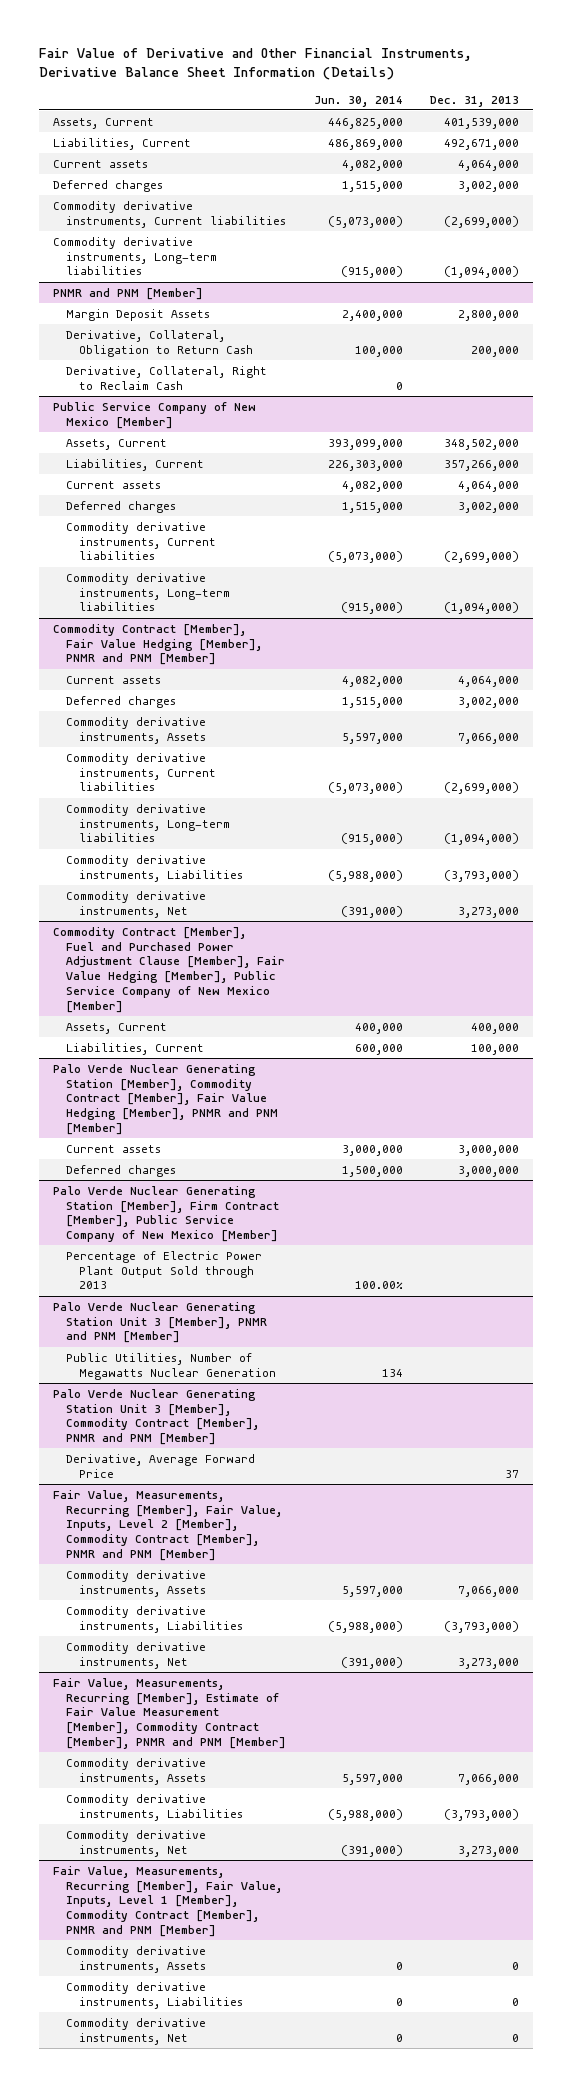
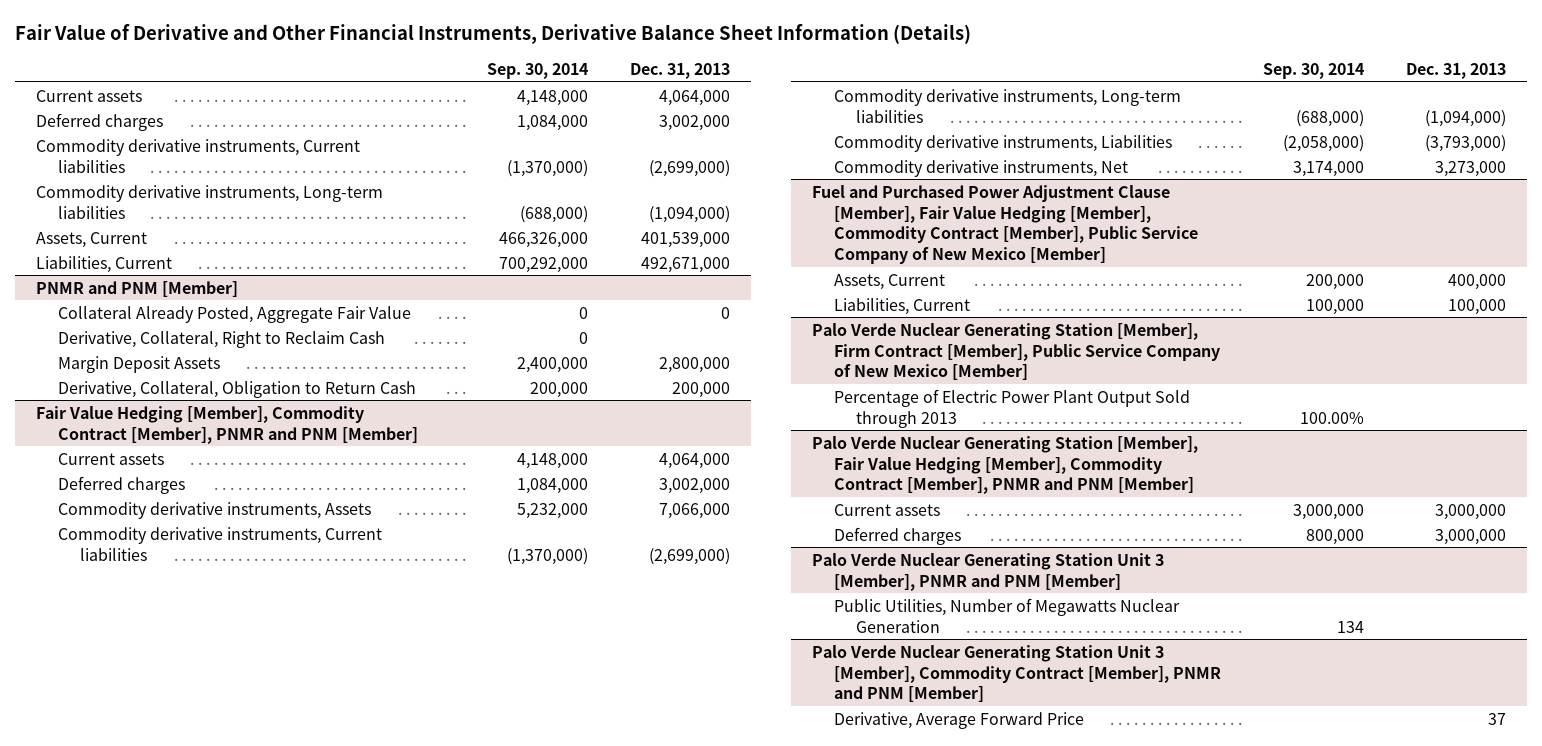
[313,95,403,107] Jun. 30, 2014 -> none
none -> [486,63,588,80] Sep. 30, 2014
[52,117,154,129] Assets, Current -> [36,231,148,248] Assets, Current
[52,137,191,150] Liabilities, Current -> [36,255,173,273] Liabilities, Current
none -> [58,305,412,323] Collateral Already Posted, Aggregate Fair Value
[65,365,267,390] Derivative, Collateral, Right to Reclaim Cash -> [58,330,386,348] Derivative, Collateral, Right to Reclaim Cash
[52,401,256,429] Public Service Company of New Mexico [Member] -> none
[65,438,167,450] Assets, Current -> none
[65,458,204,471] Liabilities, Current -> none
[65,480,161,489] Current assets -> none
[65,500,176,513] Deferred charges -> none
[65,521,216,561] Commodity derivative instruments, Current liabilities -> none
[65,572,230,612] Commodity derivative instruments, Long-term liabilities -> none
[52,623,262,666] Commodity Contract [Member], Fair Value Hedging [Member], PNMR and PNM [Member] -> [36,405,419,444] Fair Value Hedging [Member], Commodity Contract [Member], PNMR and PNM [Member]
[52,926,285,1013] Commodity Contract [Member], Fuel and Purchased Power Adjustment Clause [Member], Fair Value Hedging [Member], Public Service Company of New Mexico [Member] -> [812,184,1198,265] Fuel and Purchased Power Adjustment Clause [Member], Fair Value Hedging [Member], Commodity Contract [Member], Public Service Company of New Mexico [Member]
[52,1063,278,1135] Palo Verde Nuclear Generating Station [Member], Commodity Contract [Member], Fair Value Hedging [Member], PNMR and PNM [Member] -> none
[65,1144,161,1153] Current assets -> none
[65,1164,176,1177] Deferred charges -> none
none -> [812,435,1199,495] Palo Verde Nuclear Generating Station [Member], Fair Value Hedging [Member], Commodity Contract [Member], PNMR and PNM [Member]
none -> [833,503,940,516] Current assets
none -> [833,526,961,545] Deferred charges
[52,1489,282,1561] Fair Value, Measurements, Recurring [Member], Fair Value, Inputs, Level 2 [Member], Commodity Contract [Member], PNMR and PNM [Member] -> none
[65,1569,206,1597] Commodity derivative instruments, Assets -> none
[65,1605,243,1633] Commodity derivative instruments, Liabilities -> none
[65,1641,206,1669] Commodity derivative instruments, Net -> none
[52,1677,286,1749] Fair Value, Measurements, Recurring [Member], Estimate of Fair Value Measurement [Member], Commodity Contract [Member], PNMR and PNM [Member] -> none
[65,1757,206,1785] Commodity derivative instruments, Assets -> none
[65,1793,243,1821] Commodity derivative instruments, Liabilities -> none
[65,1829,206,1857] Commodity derivative instruments, Net -> none
[52,1865,282,1937] Fair Value, Measurements, Recurring [Member], Fair Value, Inputs, Level 1 [Member], Commodity Contract [Member], PNMR and PNM [Member] -> none
[65,1945,206,1973] Commodity derivative instruments, Assets -> none
[65,1981,243,2009] Commodity derivative instruments, Liabilities -> none
[65,2017,206,2045] Commodity derivative instruments, Net -> none

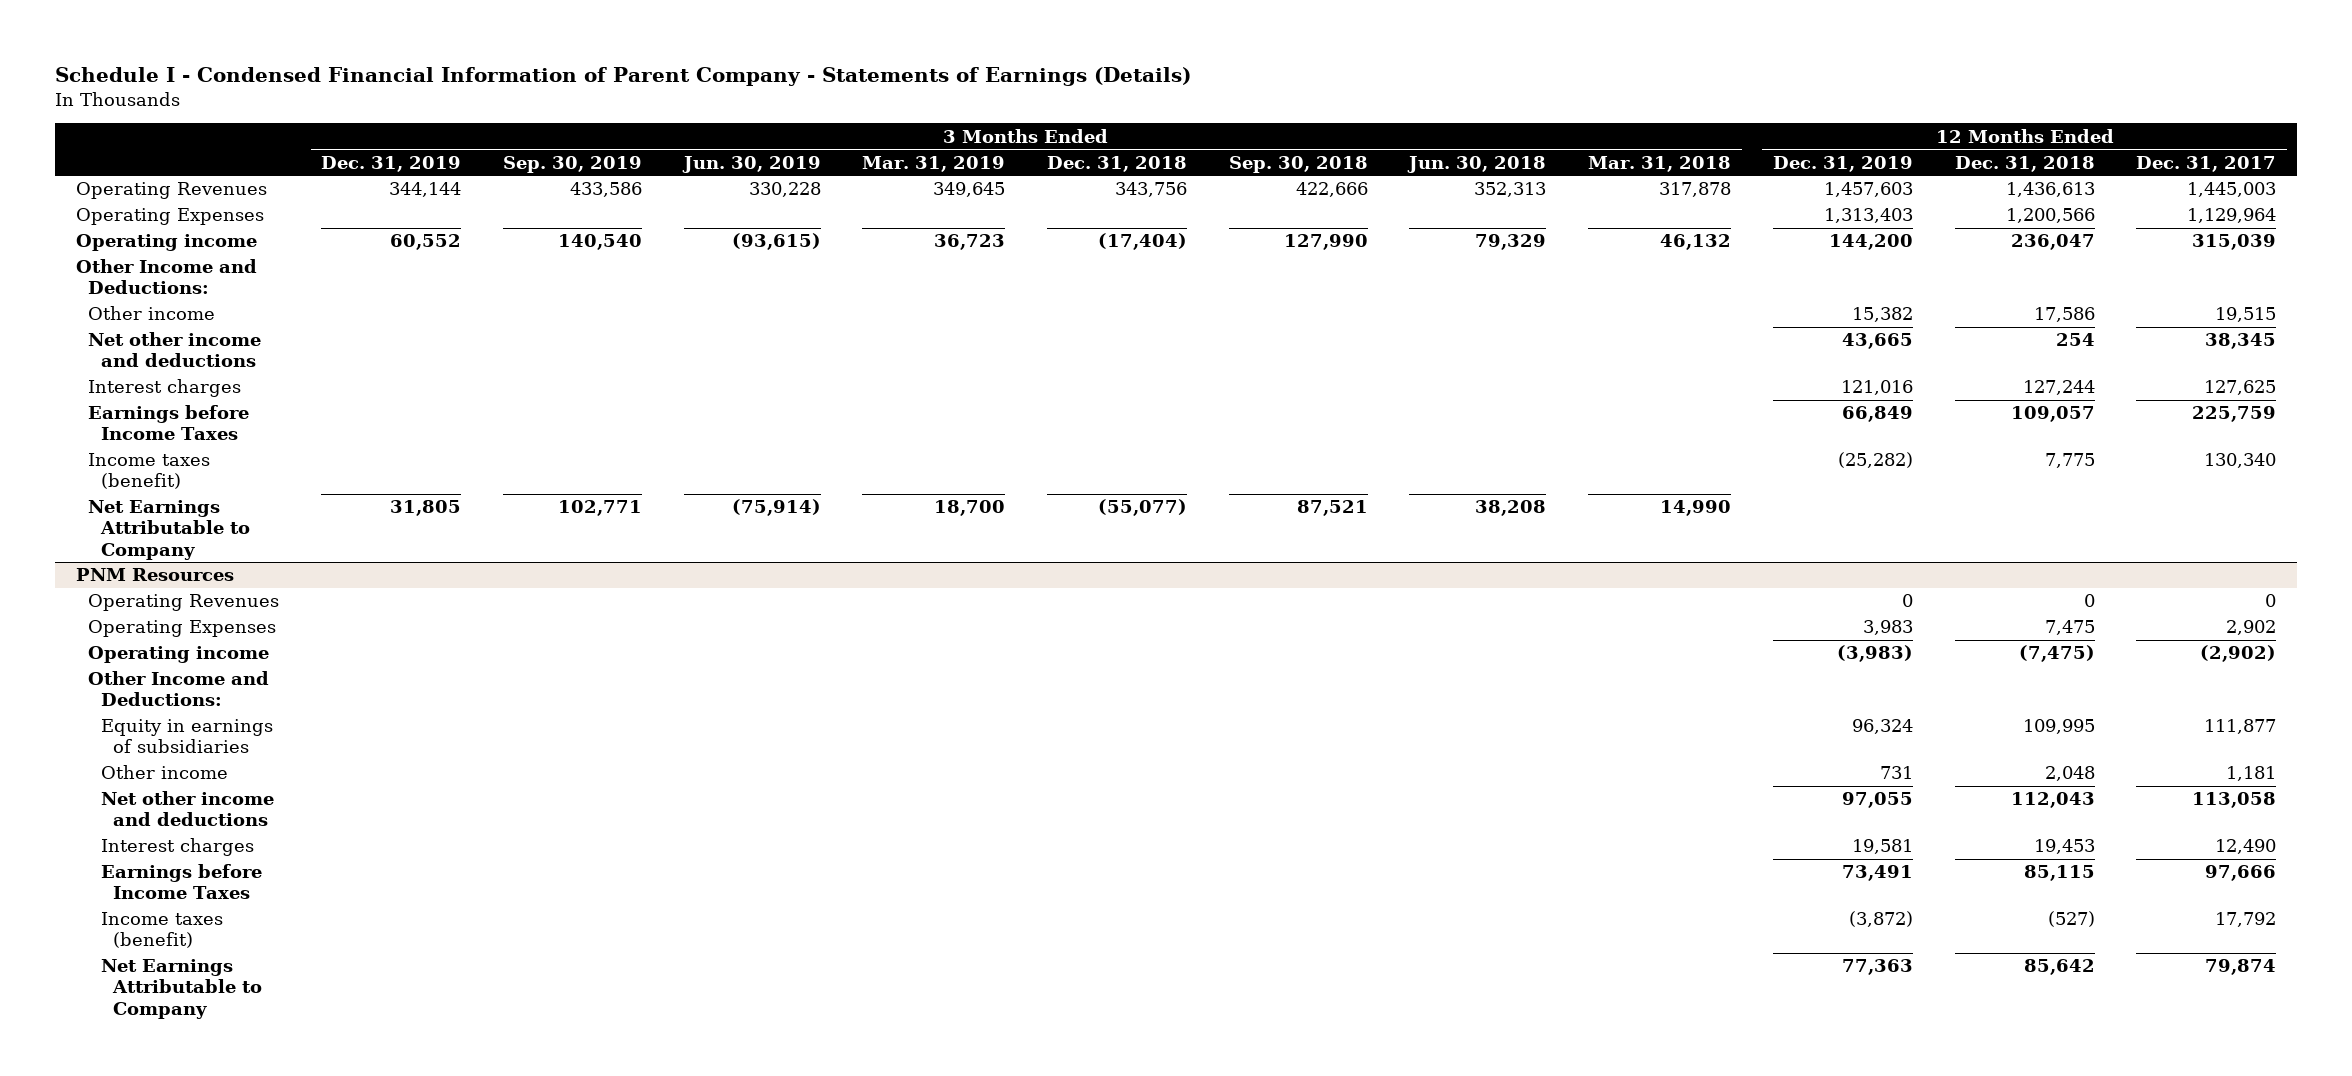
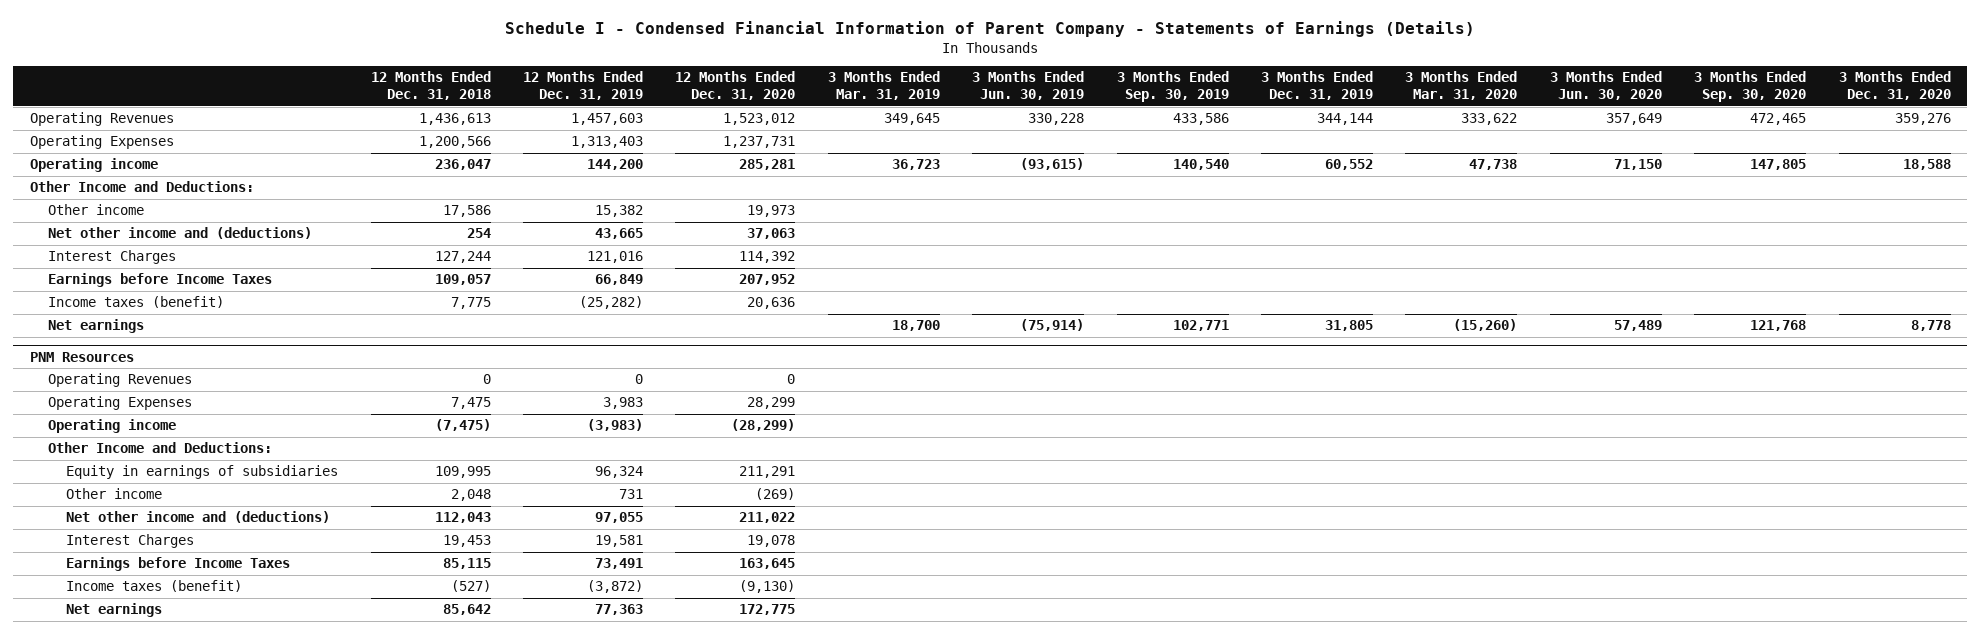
[1046,155,1187,172] Dec. 31, 2018 -> none
[1228,155,1368,173] Sep. 30, 2018 -> none
[1407,155,1547,173] Jun. 30, 2018 -> none
[1588,155,1732,172] Mar. 31, 2018 -> none
[2136,155,2277,172] Dec. 31, 2017 -> none
none -> [675,71,796,101] 12 Months Ended Dec. 31, 2020
none -> [1405,71,1518,101] 3 Months Ended Mar. 31, 2020
none -> [1549,71,1662,101] 3 Months Ended Jun. 30, 2020
none -> [1694,71,1807,103] 3 Months Ended Sep. 30, 2020
none -> [1838,71,1951,101] 3 Months Ended Dec. 31, 2020
[88,332,262,368] Net other income and deductions -> [47,227,312,240] Net other income and (deductions)
[88,379,242,398] Interest charges -> [47,250,176,265] Interest Charges
[88,500,250,560] Net Earnings Attributable to Company -> [47,319,144,334] Net earnings
[100,791,274,827] Net other income and deductions -> [66,511,331,524] Net other income and (deductions)
[100,838,254,857] Interest charges -> [66,534,195,549] Interest Charges
[100,959,263,1019] Net Earnings Attributable to Company -> [66,603,163,618] Net earnings

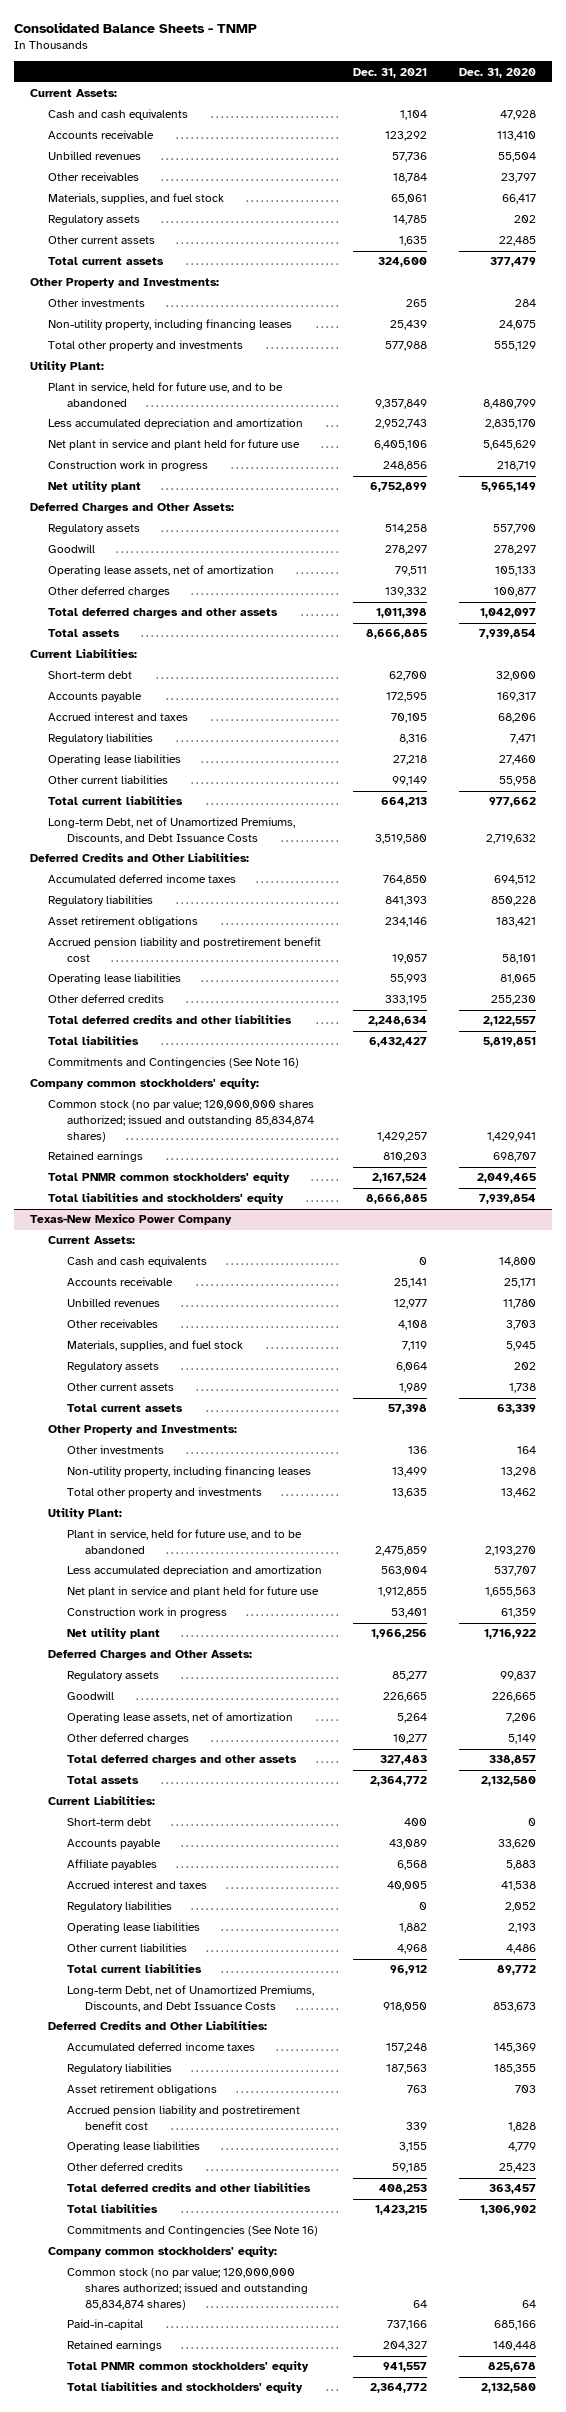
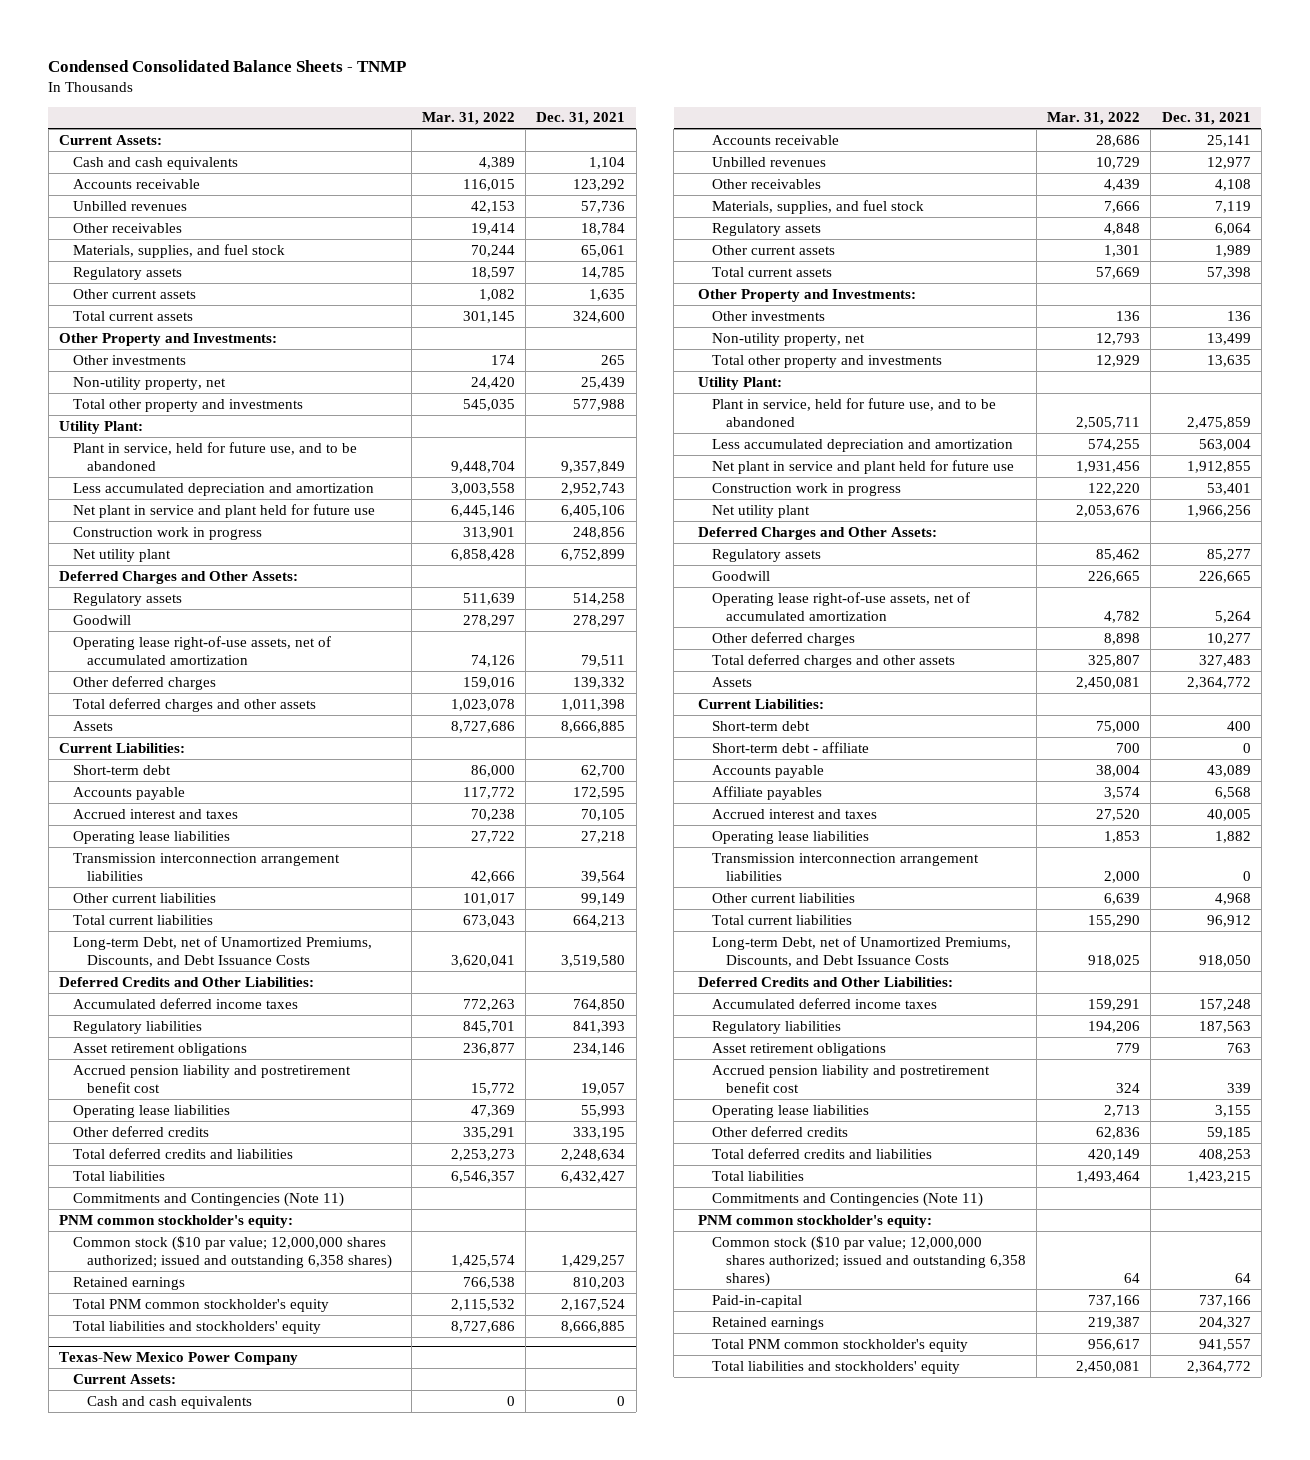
[13,21,257,33] Consolidated Balance Sheets - TNMP -> [48,59,407,72] Condensed Consolidated Balance Sheets - TNMP
[458,67,536,78] Dec. 31, 2020 -> none
none -> [421,112,515,126] Mar. 31, 2022
[48,319,293,331] Non-utility property, including financing leases -> [72,376,226,390] Non-utility property, net
[48,565,275,577] Operating lease assets, net of amortization -> [72,635,331,665] Operating lease right-of-use assets, net of accumulated amortization
[48,629,121,638] Total assets -> [72,720,113,731] Assets
[48,733,154,745] Regulatory liabilities -> none
none -> [72,852,340,881] Transmission interconnection arrangement liabilities
[48,1015,293,1025] Total deferred credits and other liabilities -> [72,1147,293,1159] Total deferred credits and liabilities
[48,1057,300,1069] Commitments and Contingencies (See Note 16) -> [72,1191,344,1207] Commitments and Contingencies (Note 11)
[29,1078,259,1090] Company common stockholders' equity: -> [59,1214,294,1228] PNM common stockholder's equity:
[48,1100,315,1142] Common stock (no par value; 120,000,000 shares authorized; issued and outstanding 85,834,874 shares) -> [72,1235,392,1269] Common stock ($10 par value; 12,000,000 shares authorized; issued and outstanding 6,358 shares)
[48,1172,291,1184] Total PNMR common stockholders' equity -> [72,1298,329,1312] Total PNM common stockholder's equity
[66,1466,311,1478] Non-utility property, including financing leases -> [711,332,865,346] Non-utility property, net
[66,1712,293,1724] Operating lease assets, net of amortization -> [711,591,970,621] Operating lease right-of-use assets, net of accumulated amortization
[66,1776,139,1785] Total assets -> [711,676,752,687] Assets
none -> [711,741,869,753] Short-term debt - affiliate
[66,1901,172,1913] Regulatory liabilities -> none
none -> [711,852,979,881] Transmission interconnection arrangement liabilities
[66,2183,311,2193] Total deferred credits and other liabilities -> [711,1147,932,1159] Total deferred credits and liabilities
[66,2225,318,2237] Commitments and Contingencies (See Note 16) -> [711,1191,983,1207] Commitments and Contingencies (Note 11)
[48,2246,278,2258] Company common stockholders' equity: -> [698,1214,933,1228] PNM common stockholder's equity:
[66,2268,309,2310] Common stock (no par value; 120,000,000 shares authorized; issued and outstanding 85,834,874 shares) -> [711,1235,1026,1287] Common stock ($10 par value; 12,000,000 shares authorized; issued and outstanding 6,358 shares)
[66,2361,309,2373] Total PNMR common stockholders' equity -> [711,1338,968,1352] Total PNM common stockholder's equity

